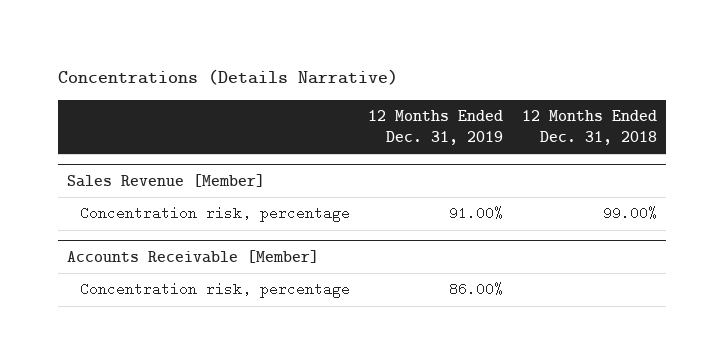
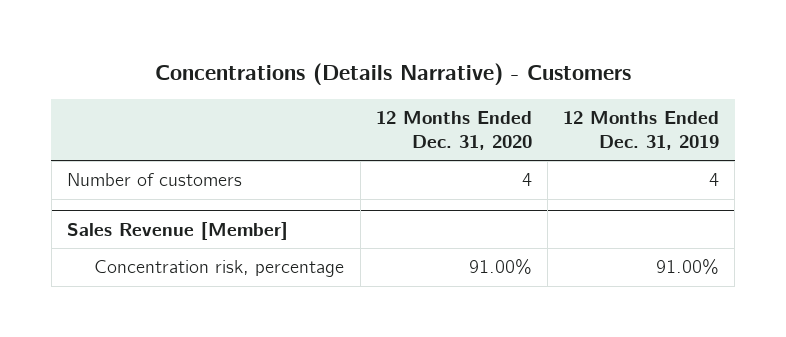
[57,69,398,86] Concentrations (Details Narrative) -> [154,63,631,86] Concentrations (Details Narrative) - Customers
[521,110,657,146] 12 Months Ended Dec. 31, 2018 -> none
none -> [375,111,532,150] 12 Months Ended Dec. 31, 2020
none -> [66,173,242,187] Number of customers
[66,249,319,263] Accounts Receivable [Member] -> none
[79,282,350,299] Concentration risk, percentage -> none

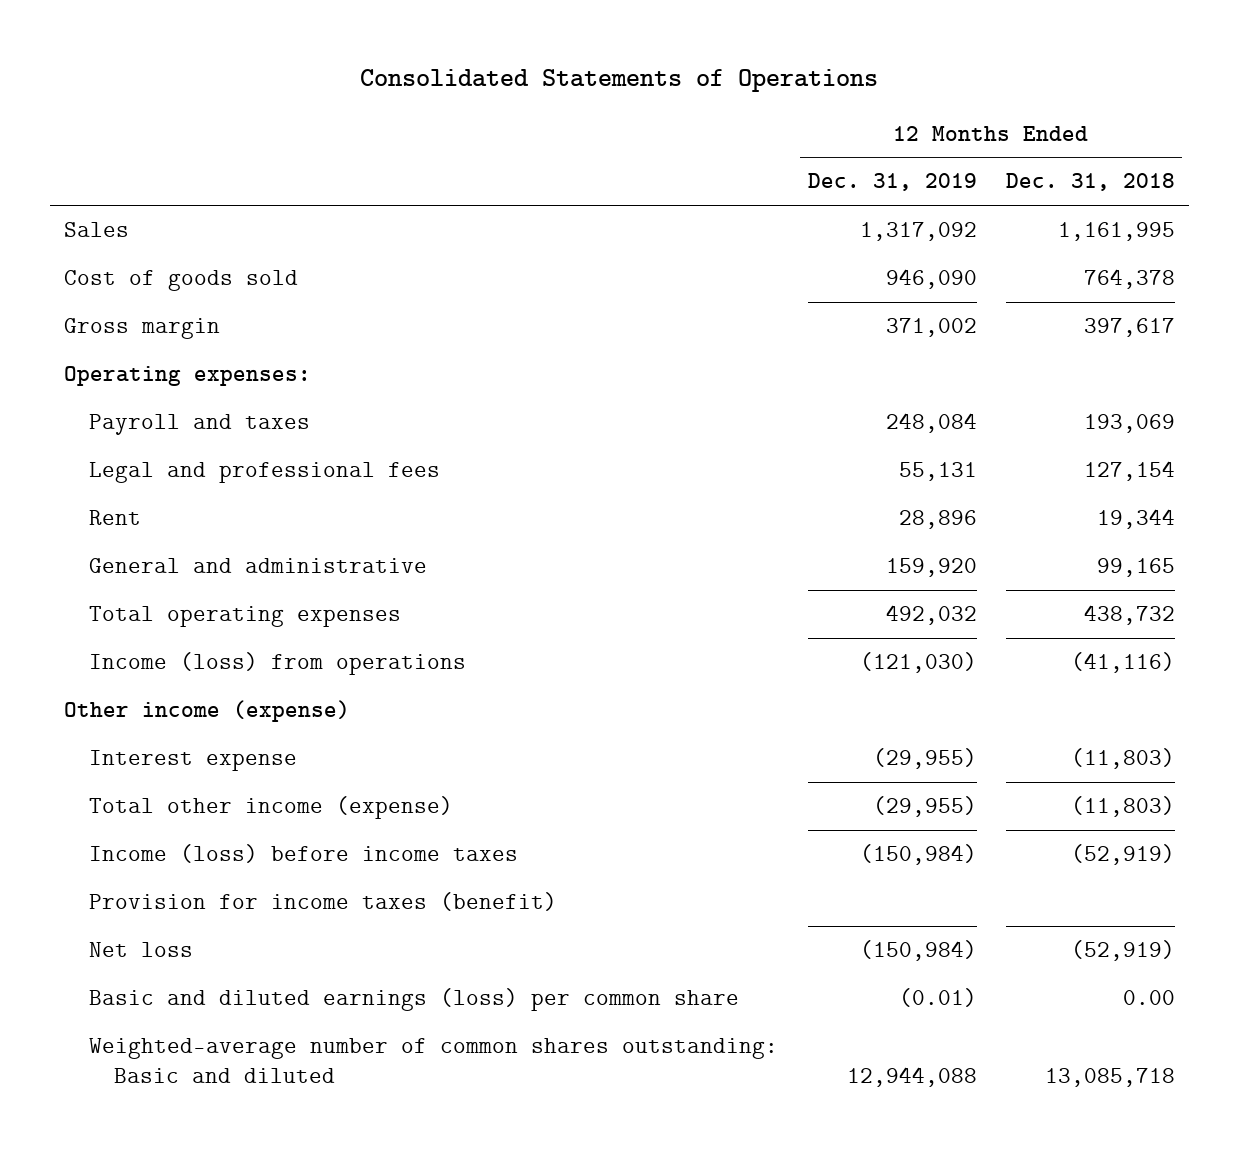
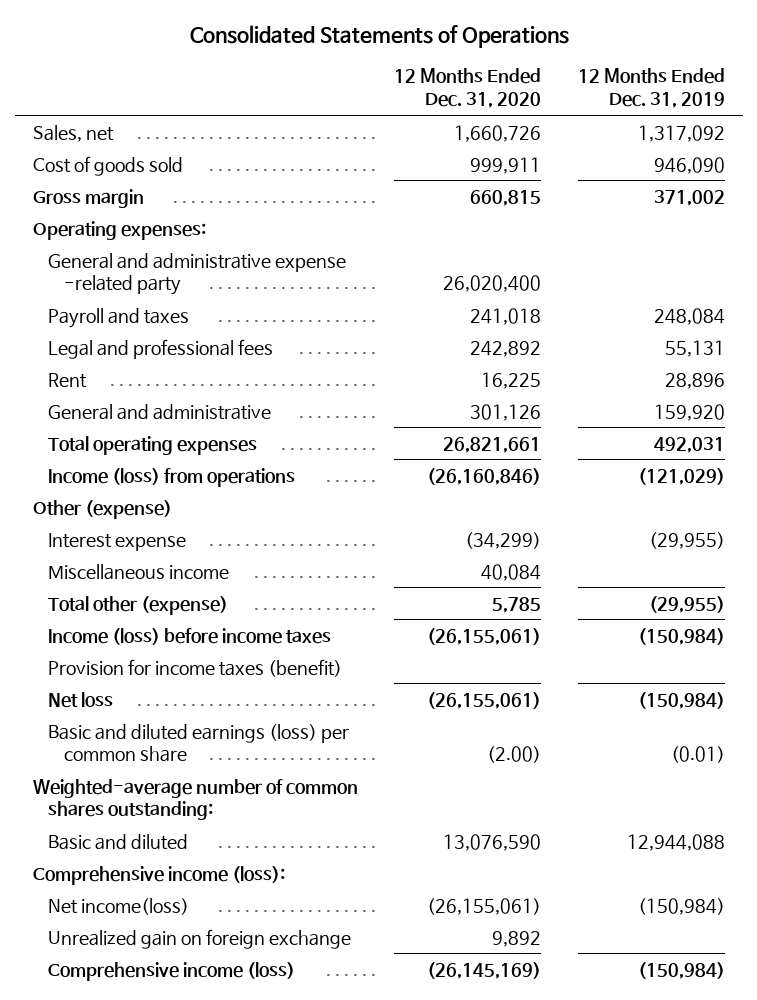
[1005,173,1175,192] Dec. 31, 2018 -> none
none -> [394,68,542,109] 12 Months Ended Dec. 31, 2020
[64,222,130,238] Sales -> [32,124,114,142] Sales, net
none -> [48,252,347,296] General and administrative expense -related party
[885,605,977,626] 492,032 -> [653,436,725,453] 492,031
[859,652,977,674] (121,030) -> [637,467,725,485] (121,029)
[64,700,351,723] Other income (expense) -> [32,499,172,519] Other (expense)
none -> [48,563,230,580] Miscellaneous income
[89,796,454,820] Total other income (expense) -> [48,595,229,615] Total other (expense)
none -> [32,778,358,821] Weighted-average number of common shares outstanding:
[89,1038,779,1084] Weighted-average number of common shares outstanding: Basic and diluted -> [48,833,189,850] Basic and diluted
none -> [32,865,285,885] Comprehensive income (loss):
none -> [48,897,190,915] Net income(loss)
none -> [48,928,352,949] Unrealized gain on foreign exchange
none -> [48,961,296,981] Comprehensive income (loss)

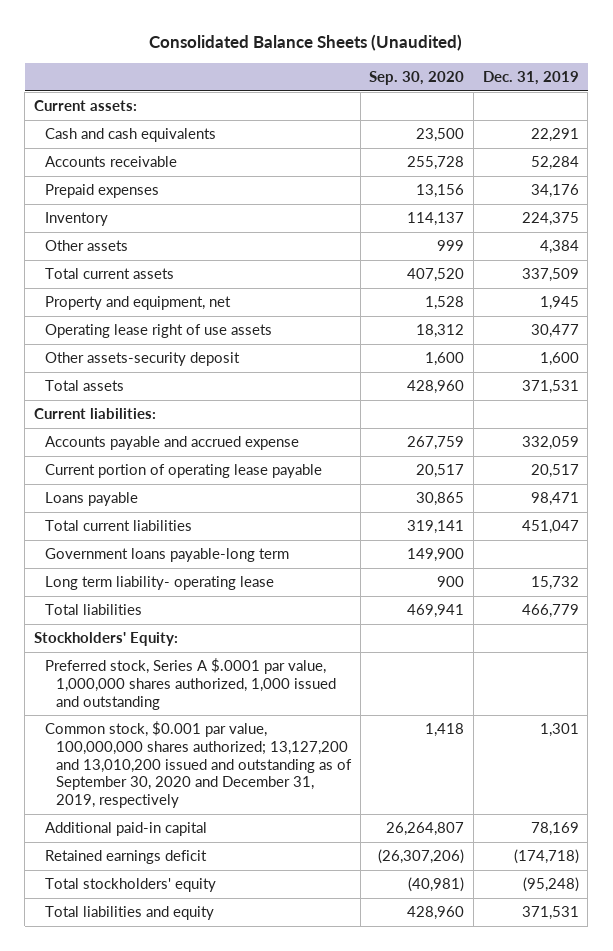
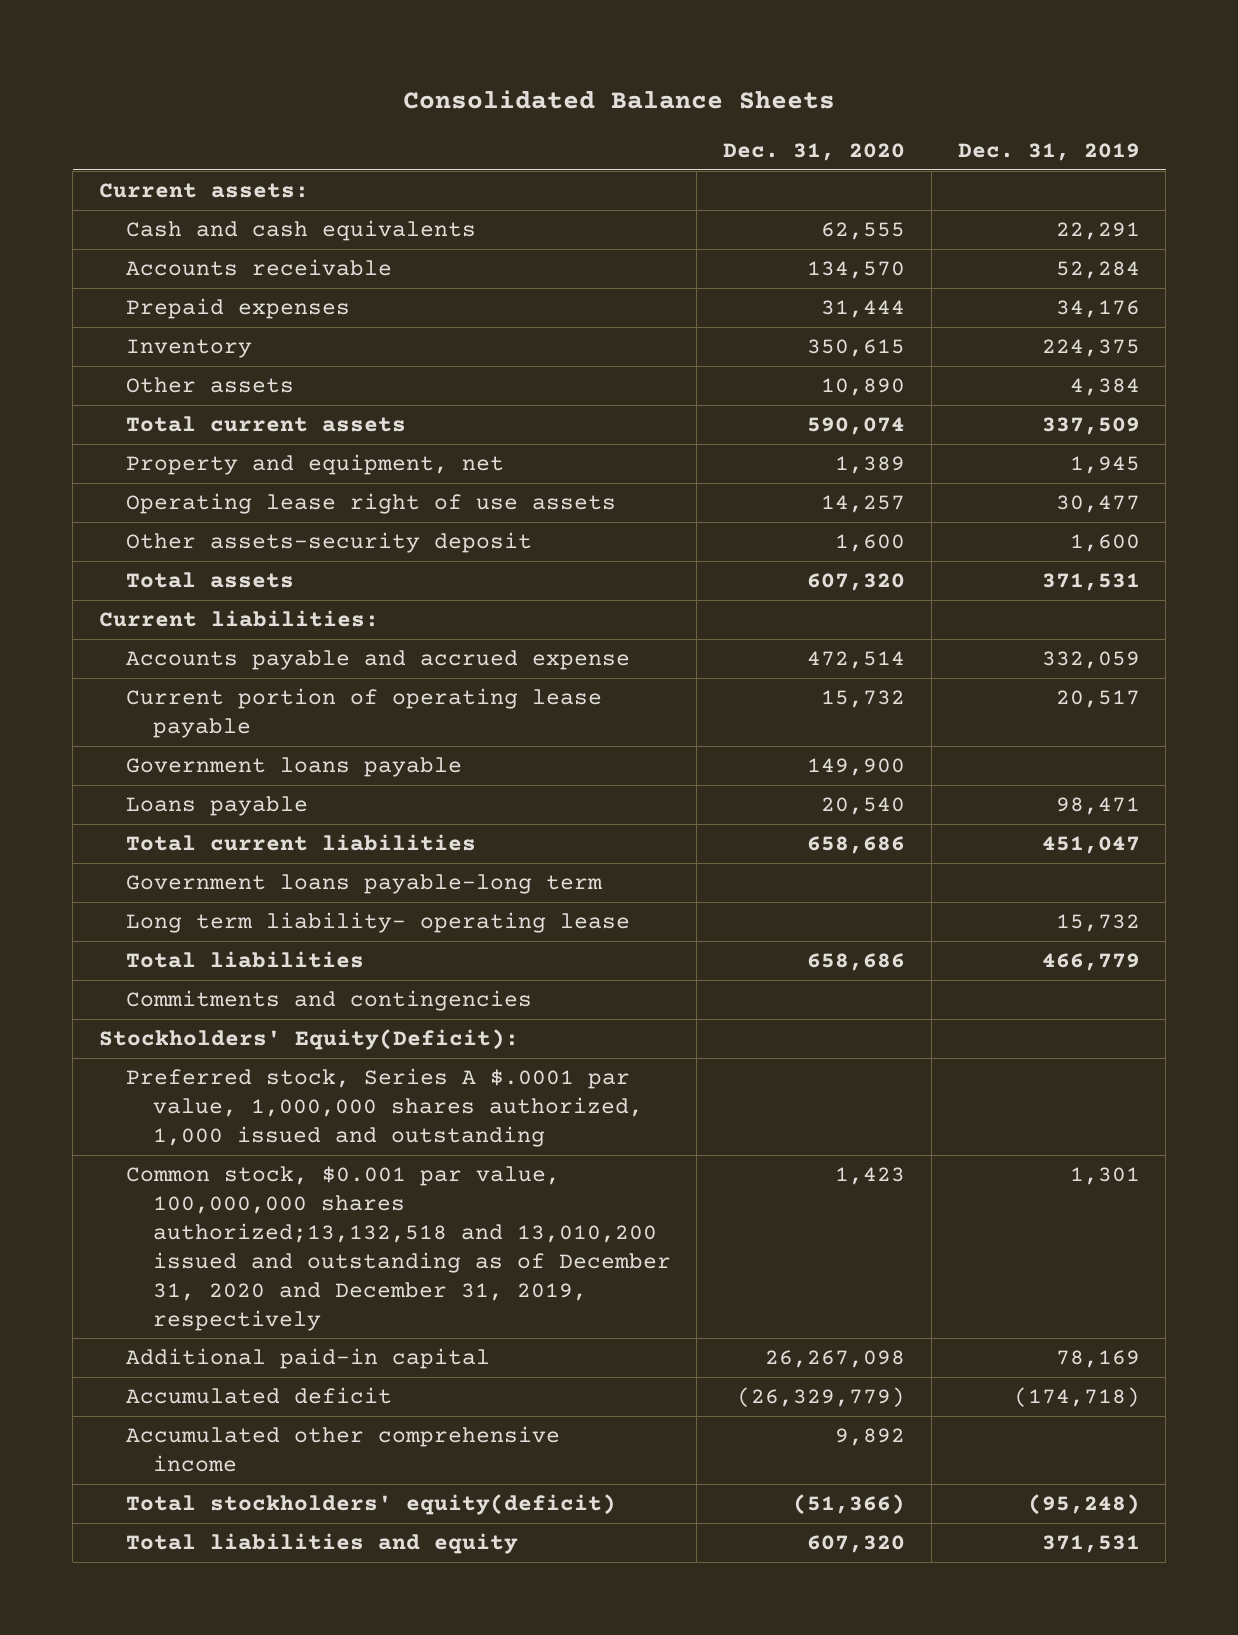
[149,33,463,51] Consolidated Balance Sheets (Unaudited) -> [403,90,836,110] Consolidated Balance Sheets
[369,71,465,86] Sep. 30, 2020 -> none
none -> [723,143,906,162] Dec. 31, 2020
none -> [125,756,462,777] Government loans payable
none -> [125,989,532,1011] Commitments and contingencies
[33,632,178,647] Stockholders' Equity: -> [98,1028,519,1050] Stockholders' Equity(Deficit):
[44,721,353,808] Common stock, $0.001 par value, 100,000,000 shares authorized; 13,127,200 and 13,010,200 issued and outstanding as of September 30, 2020 and December 31, 2019, respectively -> [125,1165,671,1331] Common stock, $0.001 par value, 100,000,000 shares authorized;13,132,518 and 13,010,200 issued and outstanding as of December 31, 2020 and December 31, 2019, respectively
[44,850,207,865] Retained earnings deficit -> [125,1386,392,1404] Accumulated deficit
none -> [125,1425,560,1472] Accumulated other comprehensive income
[44,878,216,893] Total stockholders' equity -> [125,1493,616,1515] Total stockholders' equity(deficit)

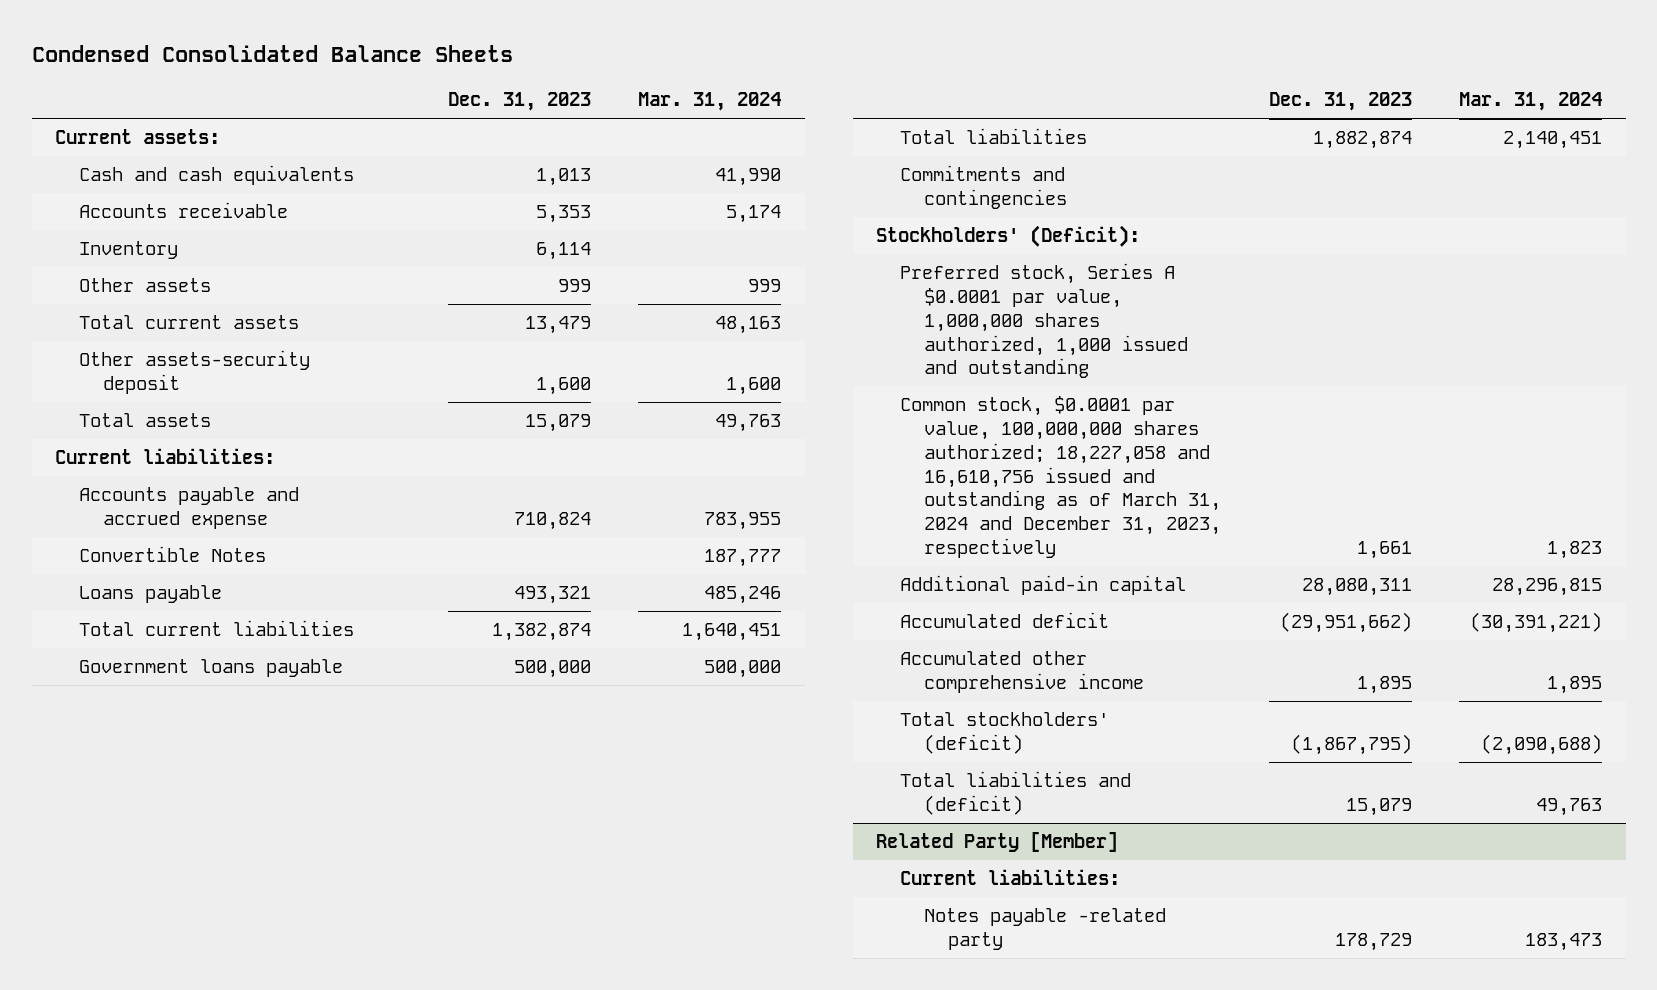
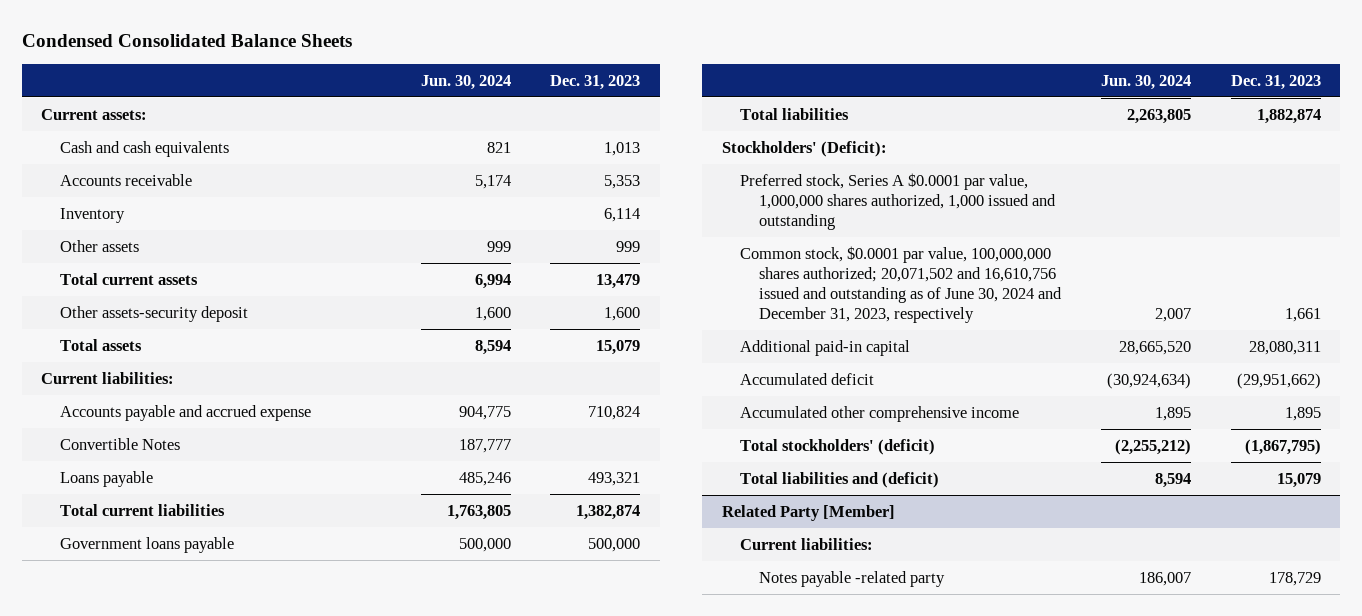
[637,92,781,112] Mar. 31, 2024 -> none
none -> [420,74,511,90] Jun. 30, 2024
[900,165,1068,210] Commitments and contingencies -> none
[900,396,1222,558] Common stock, $0.0001 par value, 100,000,000 shares authorized; 18,227,058 and 16,610,756 issued and outstanding as of March 31, 2024 and December 31, 2023, respectively -> [740,245,1063,323] Common stock, $0.0001 par value, 100,000,000 shares authorized; 20,071,502 and 16,610,756 issued and outstanding as of June 30, 2024 and December 31, 2023, respectively

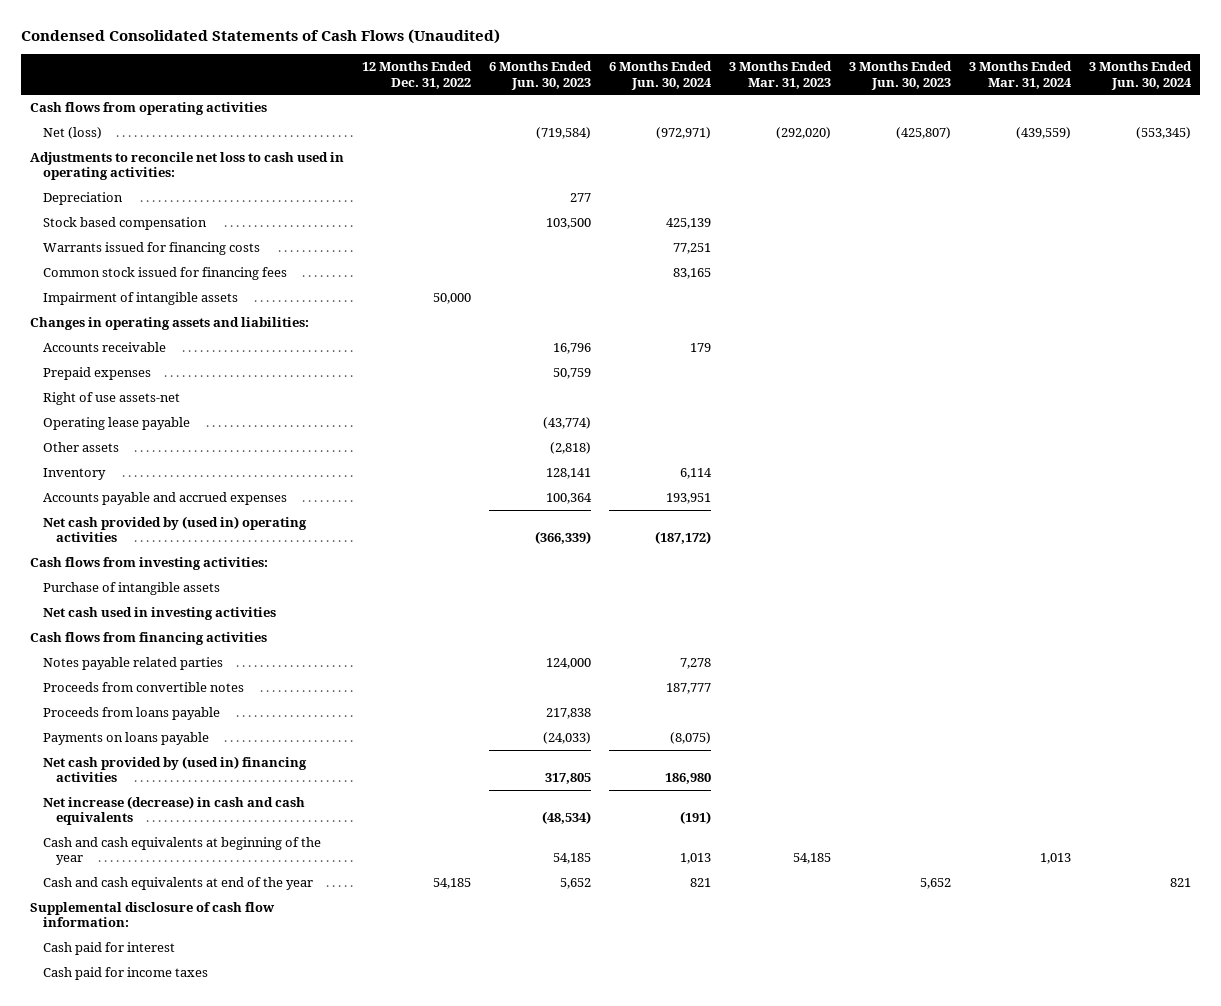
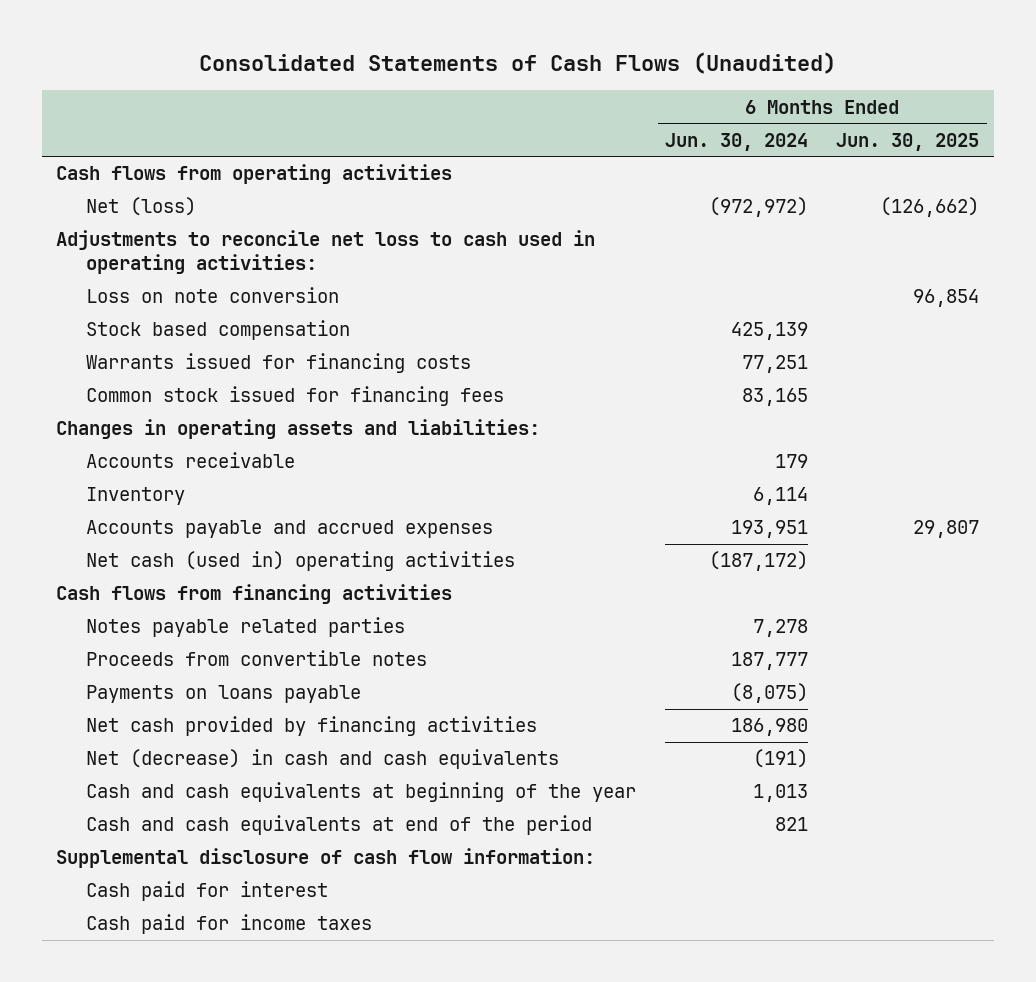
[20,29,500,45] Condensed Consolidated Statements of Cash Flows (Unaudited) -> [198,52,836,75] Consolidated Statements of Cash Flows (Unaudited)
[361,61,472,89] 12 Months Ended Dec. 31, 2022 -> none
[488,61,592,90] 6 Months Ended Jun. 30, 2023 -> none
[729,61,833,89] 3 Months Ended Mar. 31, 2023 -> none
[849,61,953,90] 3 Months Ended Jun. 30, 2023 -> none
[969,61,1073,89] 3 Months Ended Mar. 31, 2024 -> none
[1089,61,1193,90] 3 Months Ended Jun. 30, 2024 -> none
none -> [836,132,980,151] Jun. 30, 2025
[656,127,712,140] (972,971) -> [708,197,808,218] (972,972)
[43,192,124,206] Depreciation -> none
none -> [86,287,340,304] Loss on note conversion
[43,292,239,306] Impairment of intangible assets -> none
[43,367,152,381] Prepaid expenses -> none
[43,392,181,406] Right of use assets-net -> none
[43,417,191,431] Operating lease payable -> none
[43,442,120,453] Other assets -> none
[29,557,268,571] Cash flows from investing activities: -> none
[43,582,221,596] Purchase of intangible assets -> none
[43,607,277,621] Net cash used in investing activities -> none
[43,516,308,543] Net cash provided by (used in) operating activities -> [86,551,516,572] Net cash (used in) operating activities
[43,707,221,721] Proceeds from loans payable -> none
[43,756,308,783] Net cash provided by (used in) financing activities -> [86,716,538,737] Net cash provided by financing activities
[43,796,306,826] Net increase (decrease) in cash and cash equivalents -> [86,749,560,770] Net (decrease) in cash and cash equivalents
[43,877,314,891] Cash and cash equivalents at end of the year -> [86,815,593,836] Cash and cash equivalents at end of the period

